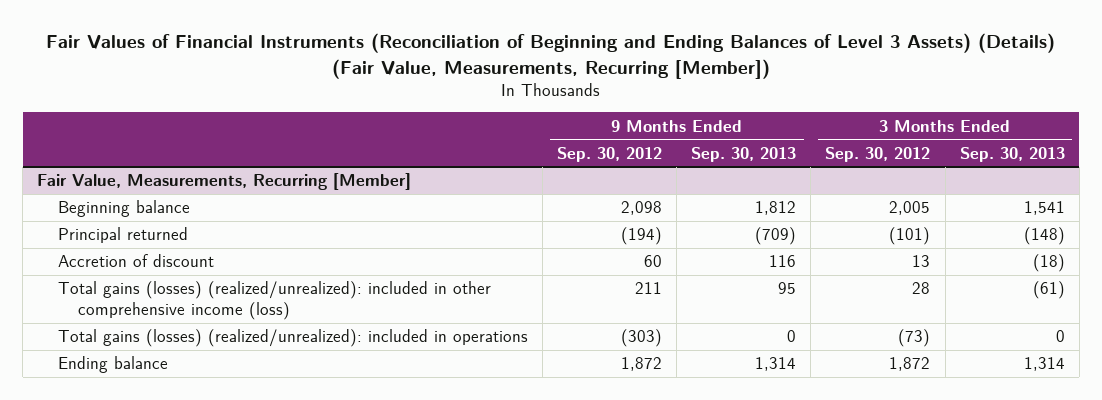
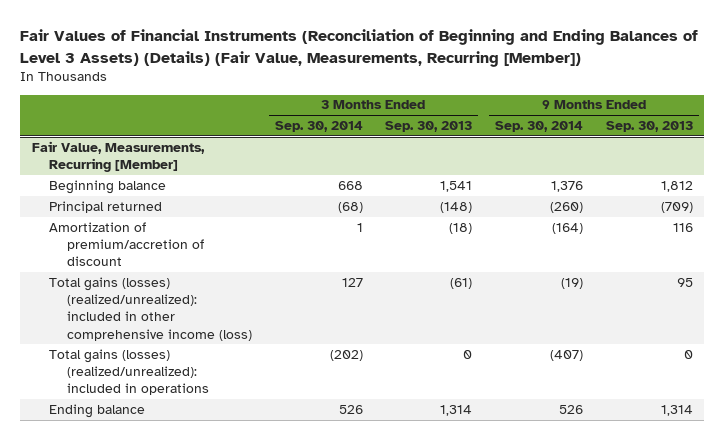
[556,146,662,162] Sep. 30, 2012 -> none
[825,146,931,162] Sep. 30, 2012 -> none
none -> [274,121,363,133] Sep. 30, 2014
none -> [495,121,584,133] Sep. 30, 2014
[57,254,214,268] Accretion of discount -> [49,221,204,267] Amortization of premium/accretion of discount

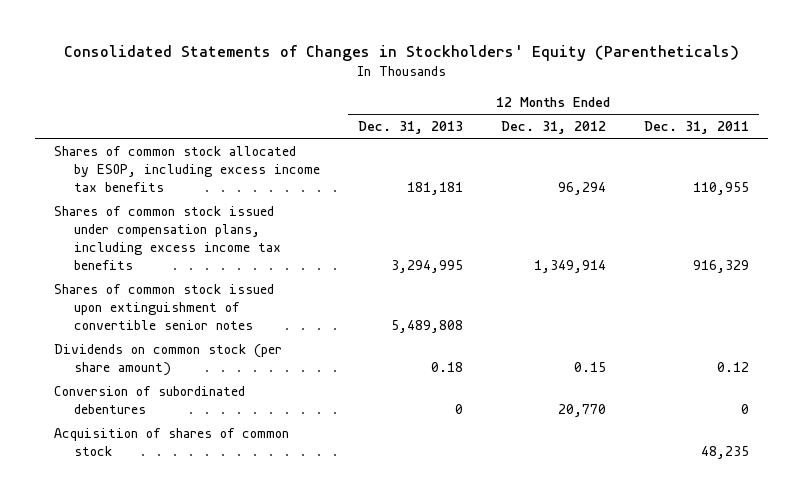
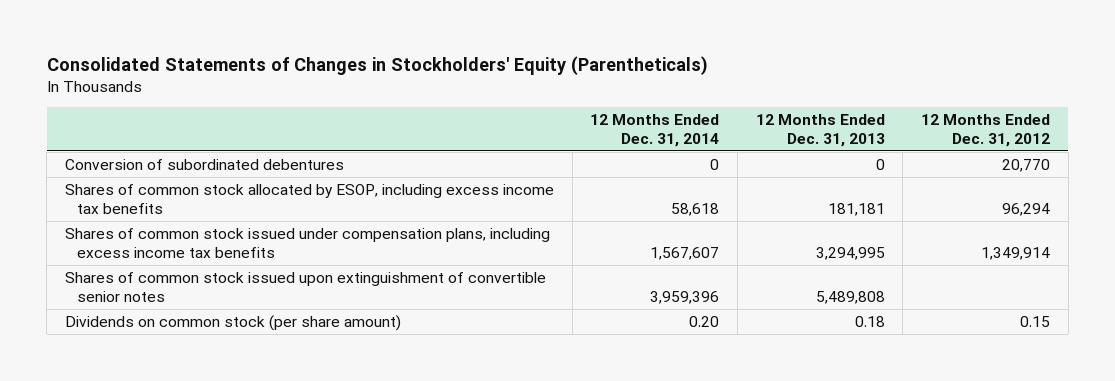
[644,120,750,134] Dec. 31, 2011 -> none
none -> [590,114,720,148] 12 Months Ended Dec. 31, 2014
[54,385,246,414] Conversion of subordinated debentures -> [64,158,344,170] Conversion of subordinated debentures
[54,427,290,456] Acquisition of shares of common stock -> none

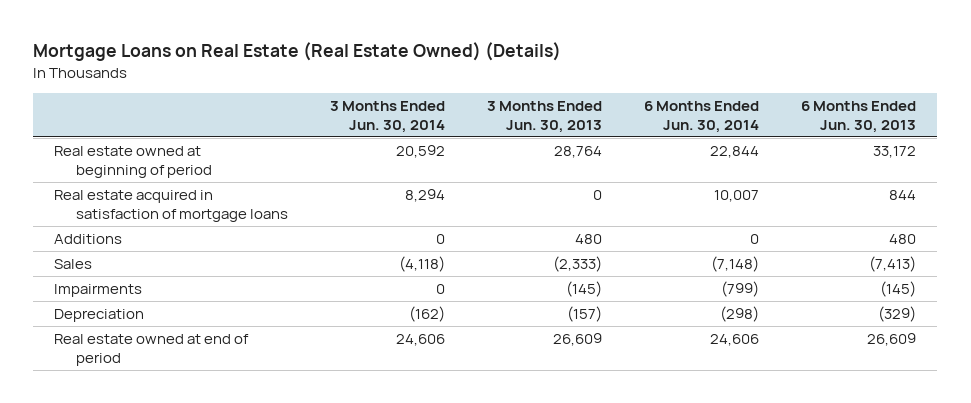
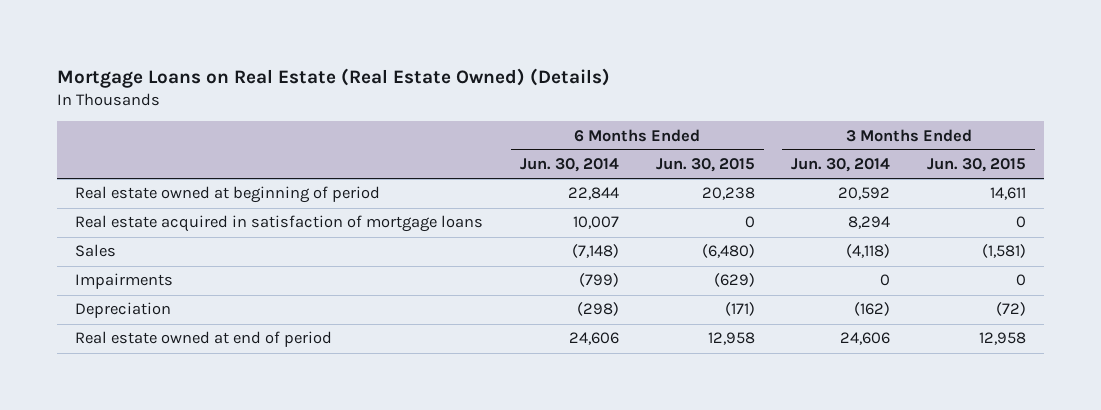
[487,100,603,134] 3 Months Ended Jun. 30, 2013 -> none
[801,100,917,134] 6 Months Ended Jun. 30, 2013 -> none
none -> [655,158,755,173] Jun. 30, 2015
none -> [926,158,1026,173] Jun. 30, 2015
[54,233,123,244] Additions -> none

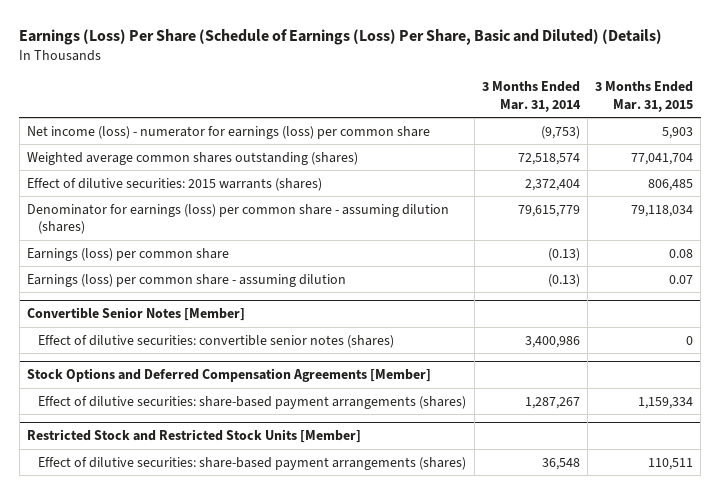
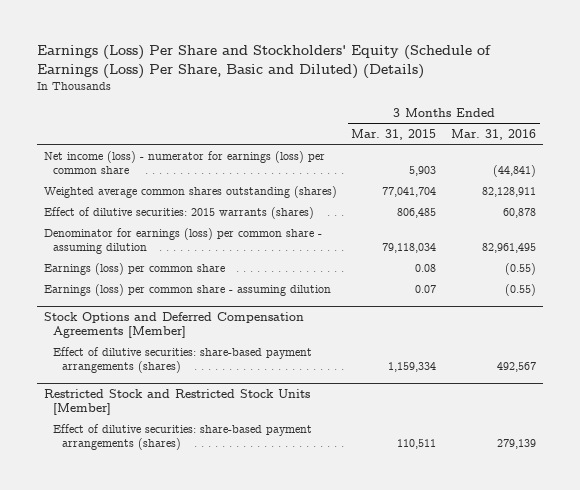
[19,28,663,45] Earnings (Loss) Per Share (Schedule of Earnings (Loss) Per Share, Basic and Diluted) (Details) -> [36,45,491,80] Earnings (Loss) Per Share and Stockholders' Equity (Schedule of Earnings (Loss) Per Share, Basic and Diluted) (Details)
[481,81,581,112] 3 Months Ended Mar. 31, 2014 -> none
none -> [451,129,537,141] Mar. 31, 2016
[26,203,449,235] Denominator for earnings (loss) per common share - assuming dilution (shares) -> [43,227,322,254] Denominator for earnings (loss) per common share - assuming dilution
[26,307,245,322] Convertible Senior Notes [Member] -> none
[38,334,395,348] Effect of dilutive securities: convertible senior notes (shares) -> none

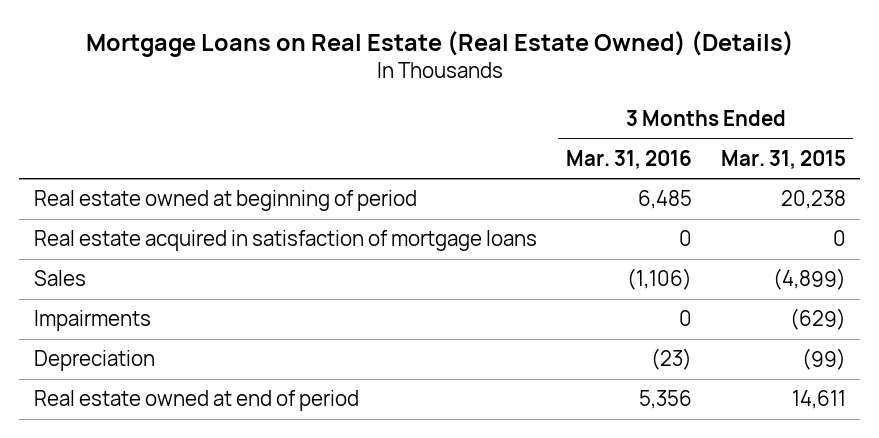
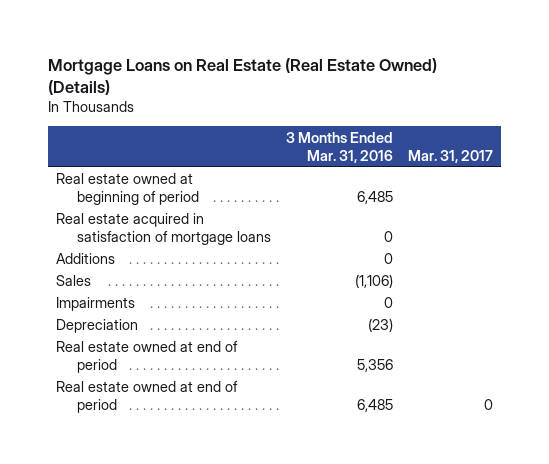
[720,149,846,169] Mar. 31, 2015 -> none
none -> [408,149,494,163] Mar. 31, 2017
none -> [55,253,115,265] Additions
none -> [55,381,238,414] Real estate owned at end of period

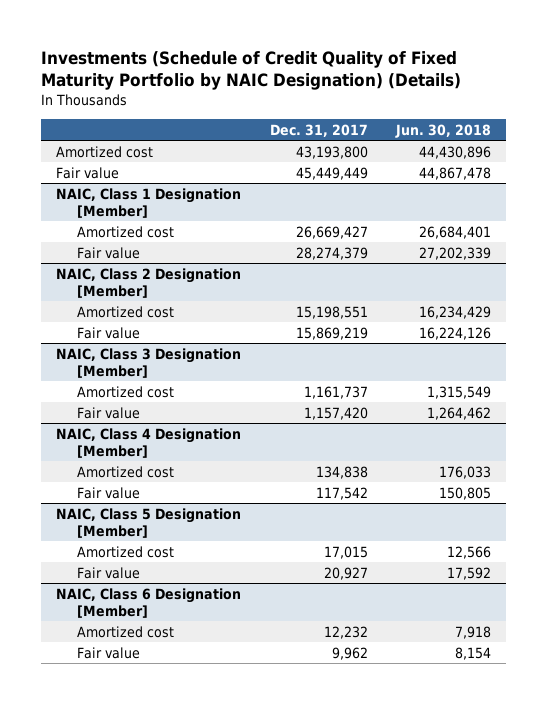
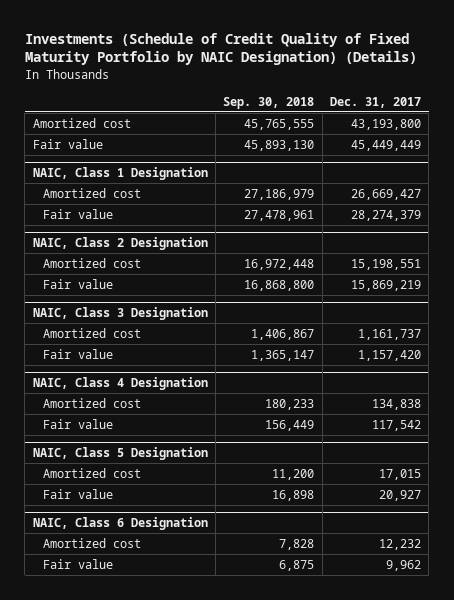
[395,123,492,138] Jun. 30, 2018 -> none
none -> [223,96,315,109] Sep. 30, 2018
[55,187,241,219] NAIC, Class 1 Designation [Member] -> [32,167,208,181] NAIC, Class 1 Designation
[55,267,241,299] NAIC, Class 2 Designation [Member] -> [32,237,208,251] NAIC, Class 2 Designation
[55,347,241,379] NAIC, Class 3 Designation [Member] -> [32,307,208,321] NAIC, Class 3 Designation
[55,427,241,459] NAIC, Class 4 Designation [Member] -> [32,377,208,391] NAIC, Class 4 Designation
[55,507,241,539] NAIC, Class 5 Designation [Member] -> [32,447,208,461] NAIC, Class 5 Designation
[55,587,241,619] NAIC, Class 6 Designation [Member] -> [32,517,208,531] NAIC, Class 6 Designation

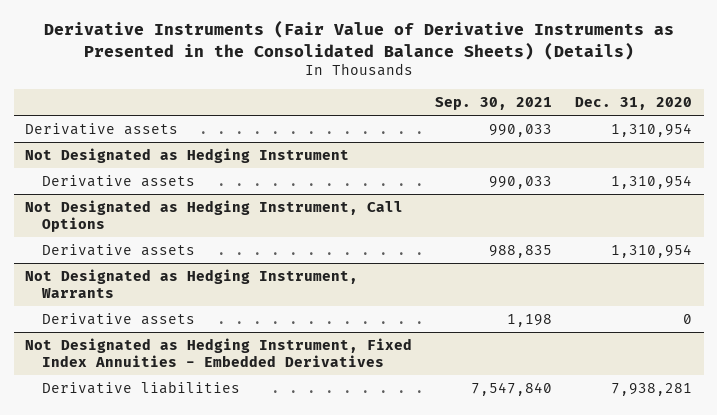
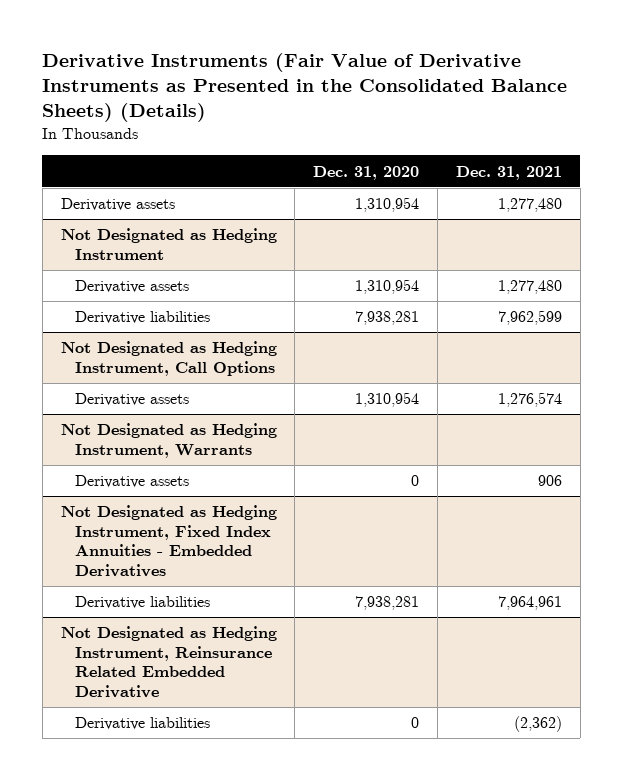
[435,97,553,111] Sep. 30, 2021 -> none
none -> [455,165,562,180] Dec. 31, 2021
none -> [74,311,210,325] Derivative liabilities
none -> [60,626,277,698] Not Designated as Hedging Instrument, Reinsurance Related Embedded Derivative
none -> [74,717,210,731] Derivative liabilities

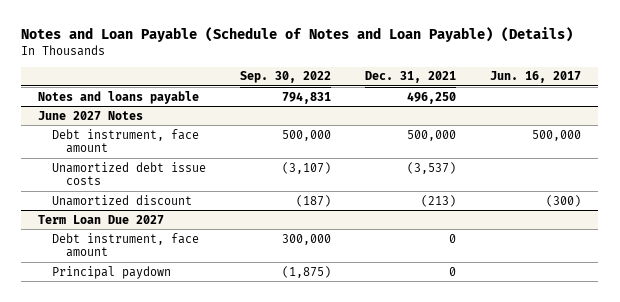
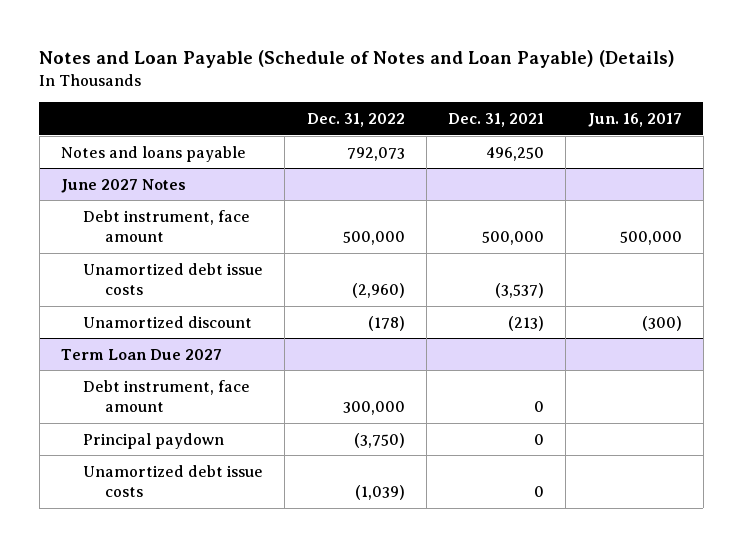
[240,71,332,84] Sep. 30, 2022 -> none
none -> [306,113,405,128] Dec. 31, 2022
none -> [83,464,264,498] Unamortized debt issue costs

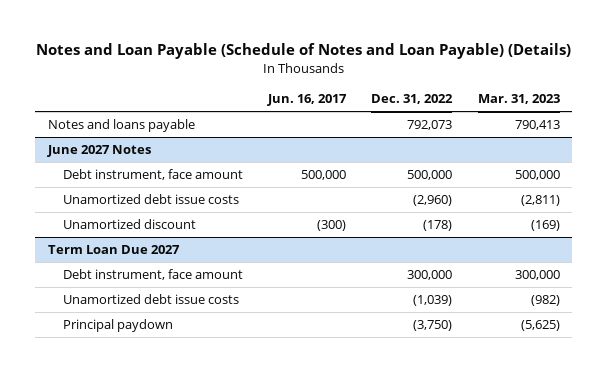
[448,113,545,128] Dec. 31, 2021 -> none
none -> [477,94,560,105] Mar. 31, 2023
[83,432,225,449] Principal paydown -> [62,319,173,333] Principal paydown

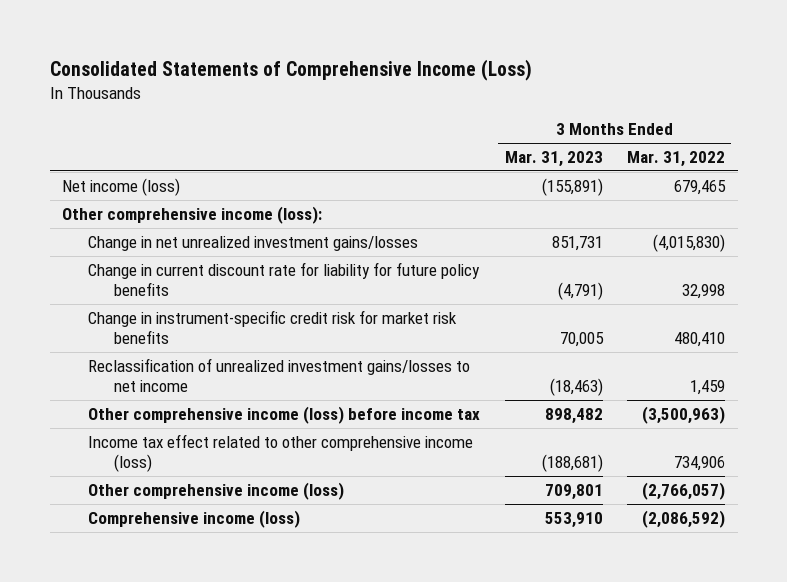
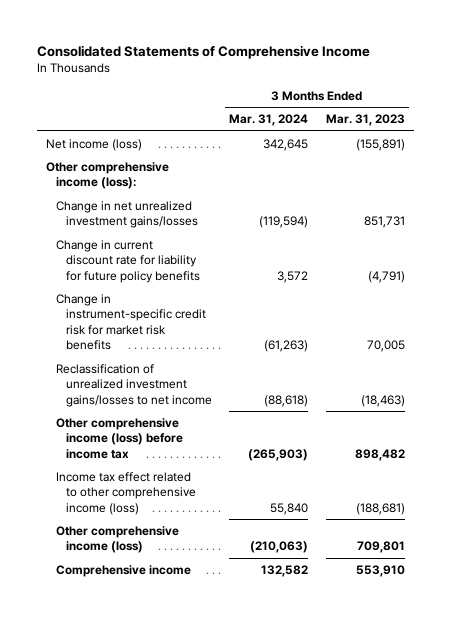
[49,58,532,81] Consolidated Statements of Comprehensive Income (Loss) -> [37,44,371,59] Consolidated Statements of Comprehensive Income
[627,151,726,168] Mar. 31, 2022 -> none
none -> [229,114,309,127] Mar. 31, 2024
[88,509,301,528] Comprehensive income (loss) -> [56,564,192,577] Comprehensive income

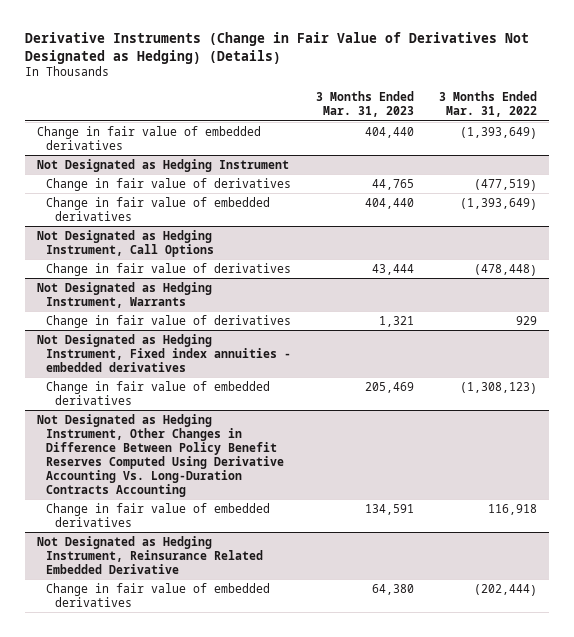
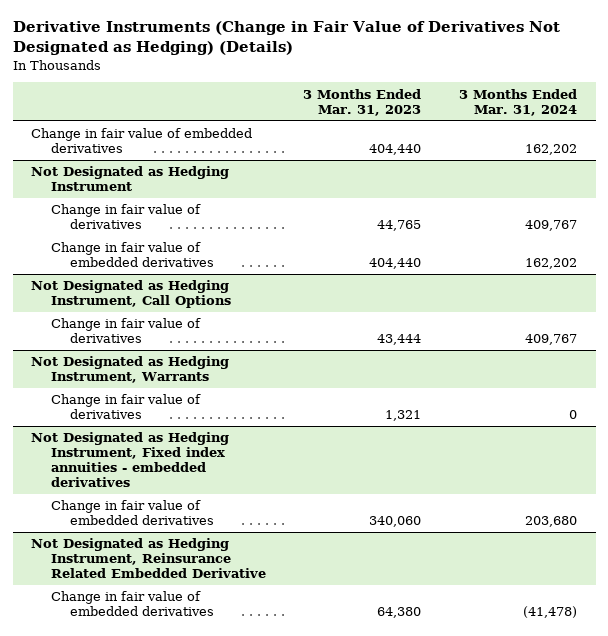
[438,91,537,118] 3 Months Ended Mar. 31, 2022 -> none
none -> [458,88,577,116] 3 Months Ended Mar. 31, 2024
[37,413,285,497] Not Designated as Hedging Instrument, Other Changes in Difference Between Policy Benefit Reserves Computed Using Derivative Accounting Vs. Long-Duration Contracts Accounting -> none
[46,502,271,527] Change in fair value of embedded derivatives -> none
[364,381,414,393] 205,469 -> [369,516,422,528] 340,060

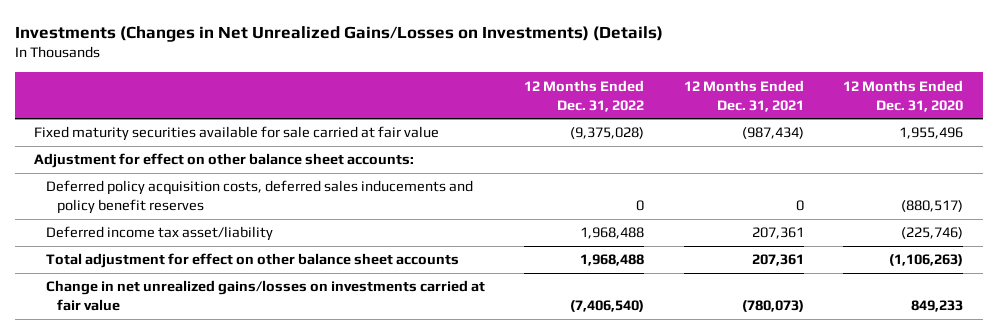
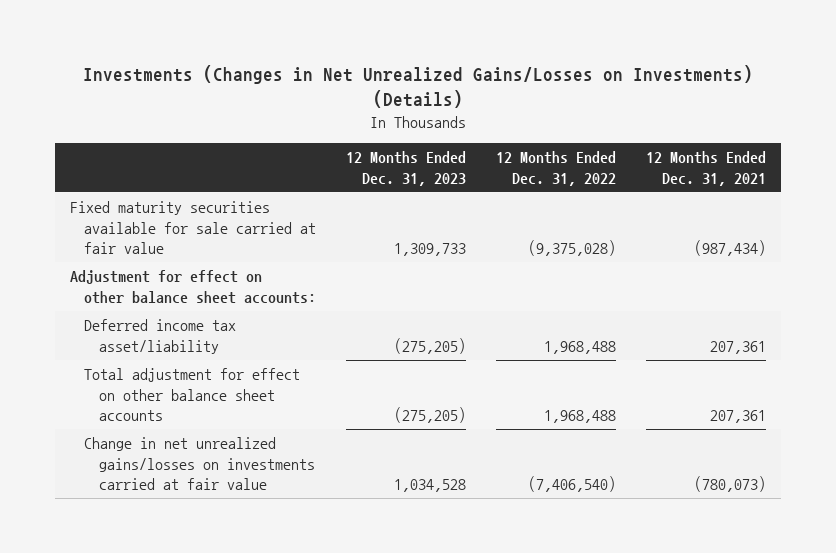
[843,79,964,112] 12 Months Ended Dec. 31, 2020 -> none
none -> [346,151,467,187] 12 Months Ended Dec. 31, 2023
[45,180,473,215] Deferred policy acquisition costs, deferred sales inducements and policy benefit reserves -> none

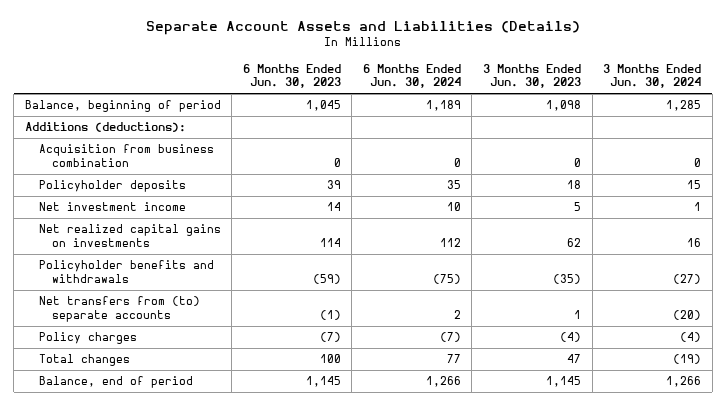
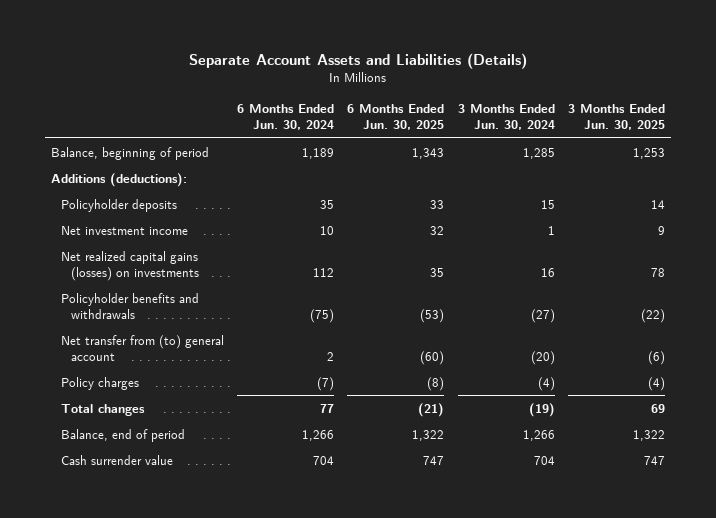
[242,63,341,89] 6 Months Ended Jun. 30, 2023 -> none
[483,63,582,89] 3 Months Ended Jun. 30, 2023 -> none
none -> [347,103,445,131] 6 Months Ended Jun. 30, 2025
none -> [567,103,665,131] 3 Months Ended Jun. 30, 2025
[38,144,214,167] Acquisition from business combination -> none
[38,224,221,247] Net realized capital gains on investments -> [60,250,199,281] Net realized capital gains (losses) on investments
[38,296,200,322] Net transfers from (to) separate accounts -> [60,334,224,361] Net transfer from (to) general account
none -> [60,454,173,465] Cash surrender value

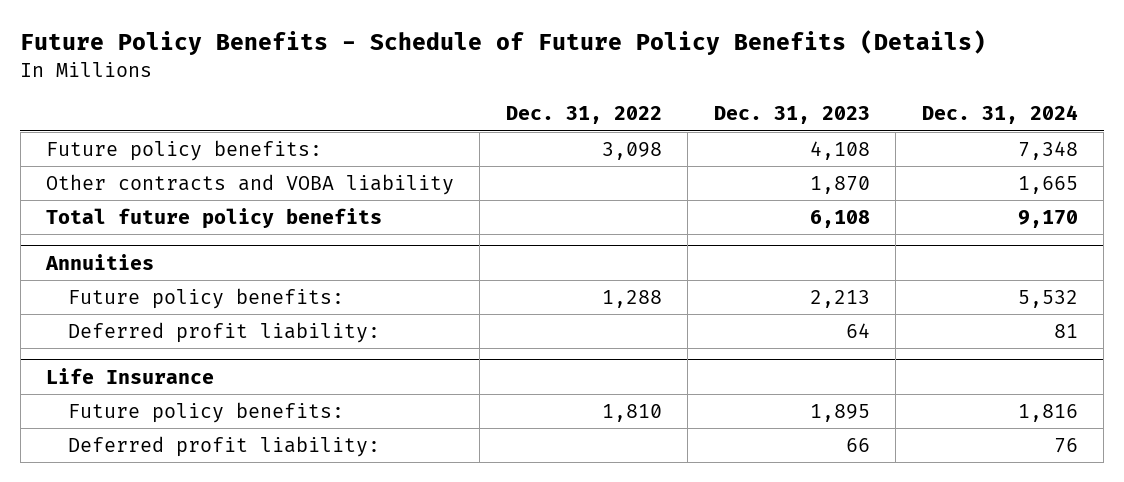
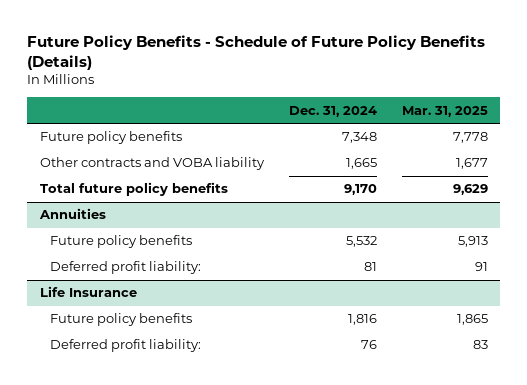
[505,106,662,125] Dec. 31, 2022 -> none
[713,106,870,125] Dec. 31, 2023 -> none
none -> [401,105,488,117] Mar. 31, 2025
[46,140,323,162] Future policy benefits: -> [39,131,182,145] Future policy benefits
[68,288,345,310] Future policy benefits: -> [49,235,192,249] Future policy benefits
[68,402,345,424] Future policy benefits: -> [49,313,192,327] Future policy benefits

